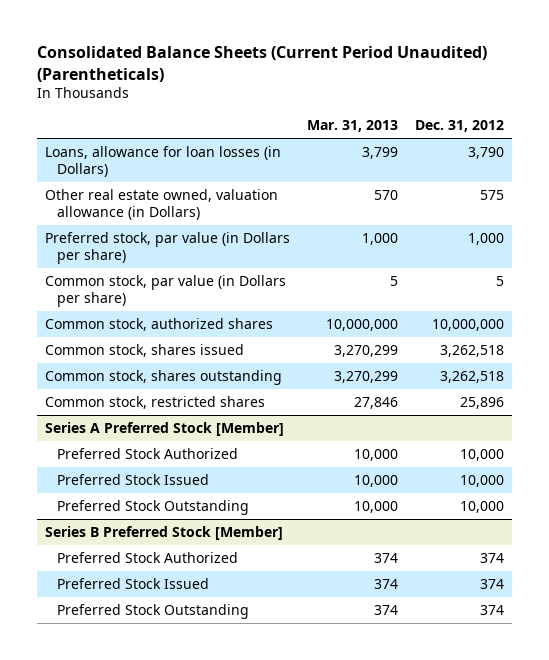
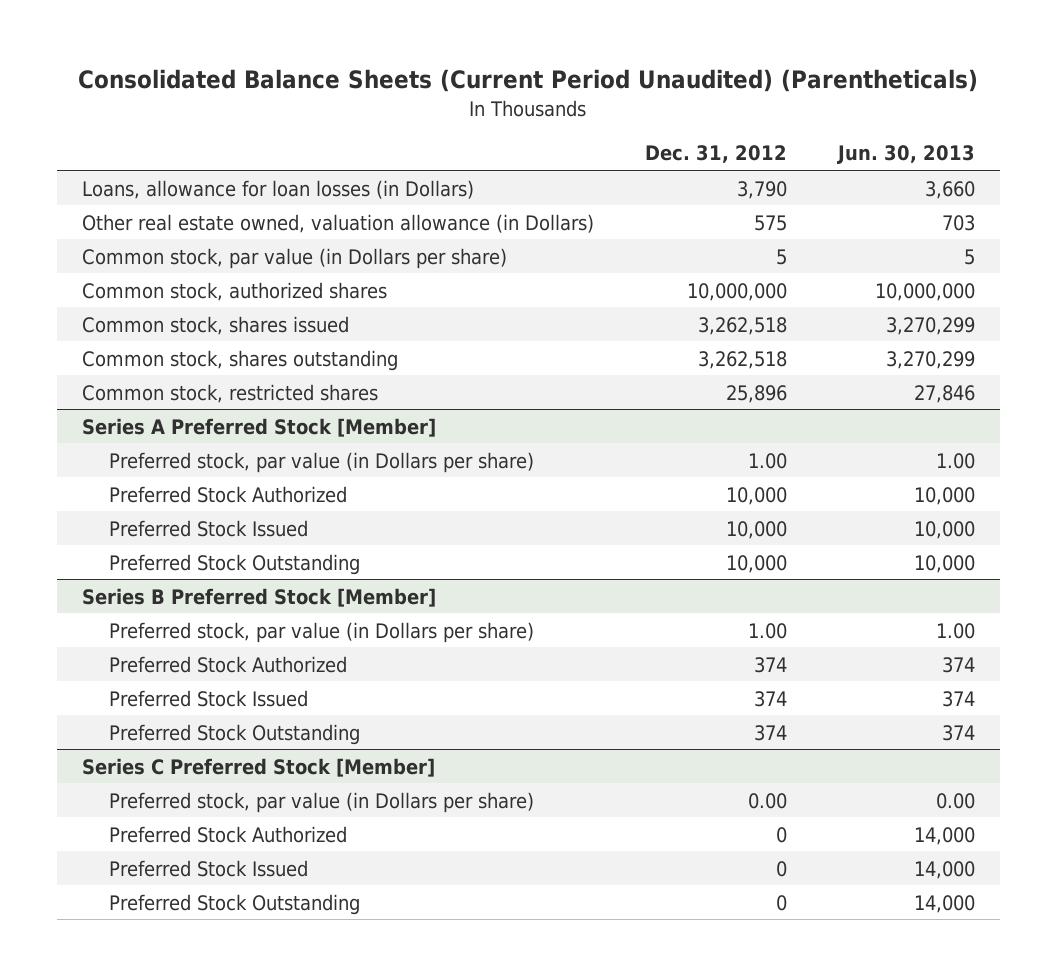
[306,120,398,133] Mar. 31, 2013 -> none
none -> [836,145,975,165] Jun. 30, 2013
[44,231,290,265] Preferred stock, par value (in Dollars per share) -> none
none -> [109,451,535,473] Preferred stock, par value (in Dollars per share)
none -> [109,621,535,643] Preferred stock, par value (in Dollars per share)
none -> [82,757,436,777] Series C Preferred Stock [Member]
none -> [109,791,535,813] Preferred stock, par value (in Dollars per share)
none -> [109,825,348,843] Preferred Stock Authorized
none -> [109,859,309,877] Preferred Stock Issued
none -> [109,893,361,915] Preferred Stock Outstanding

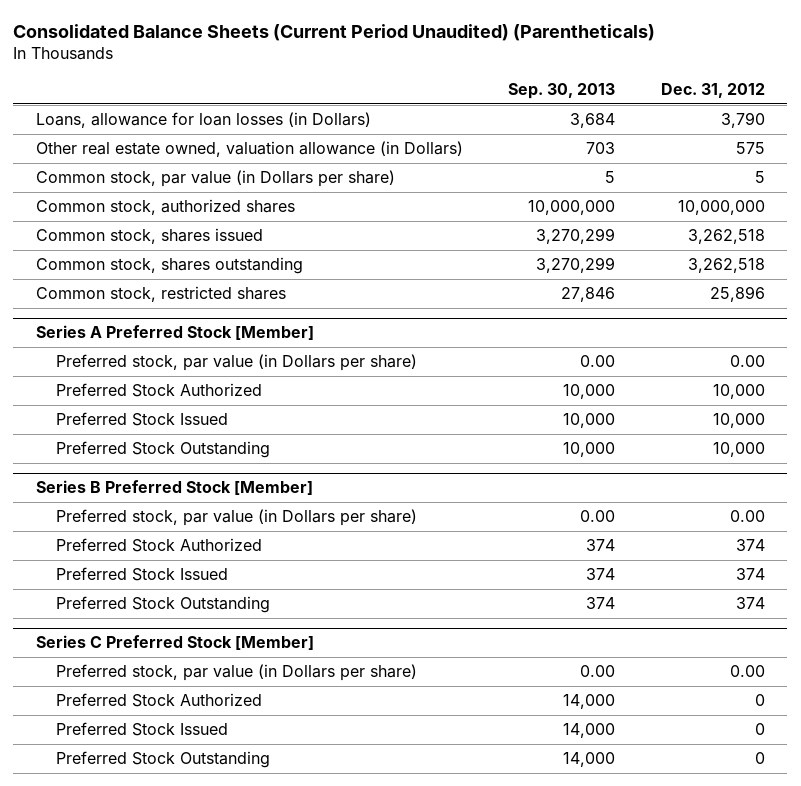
[836,145,975,165] Jun. 30, 2013 -> none
none -> [508,83,616,100] Sep. 30, 2013
[747,452,787,469] 1.00 -> [729,355,765,368] 0.00
[747,622,787,639] 1.00 -> [729,510,765,523] 0.00

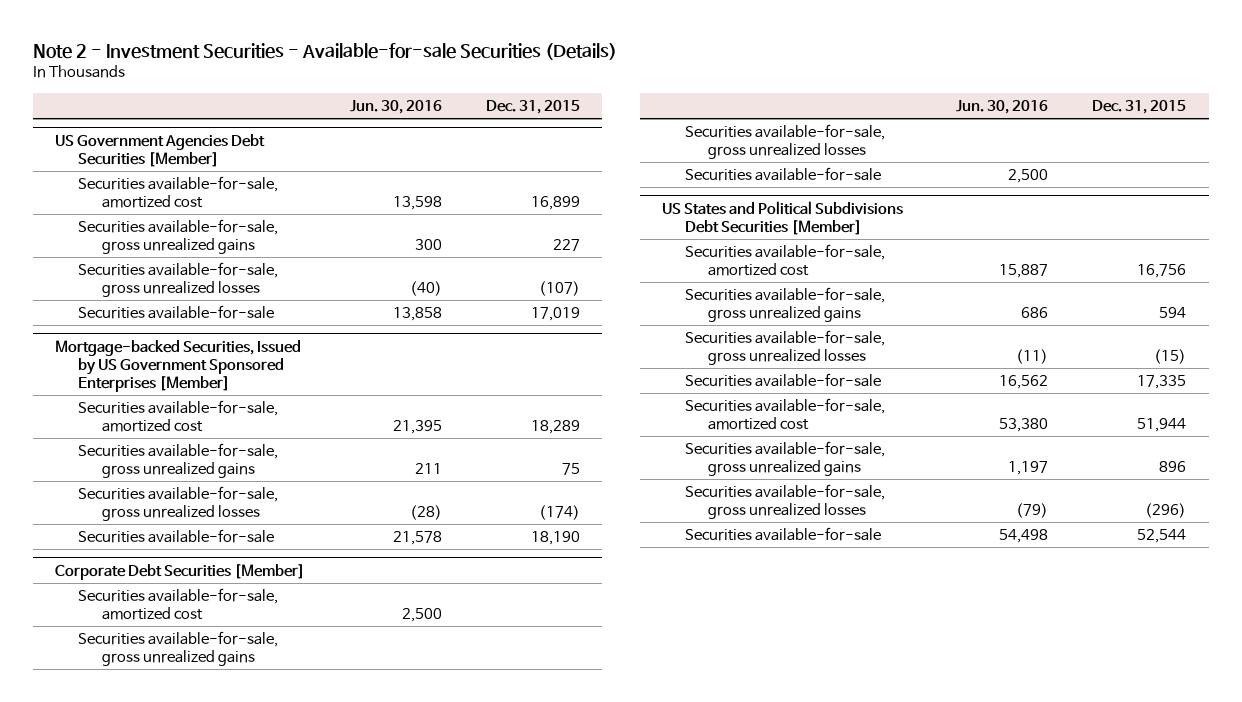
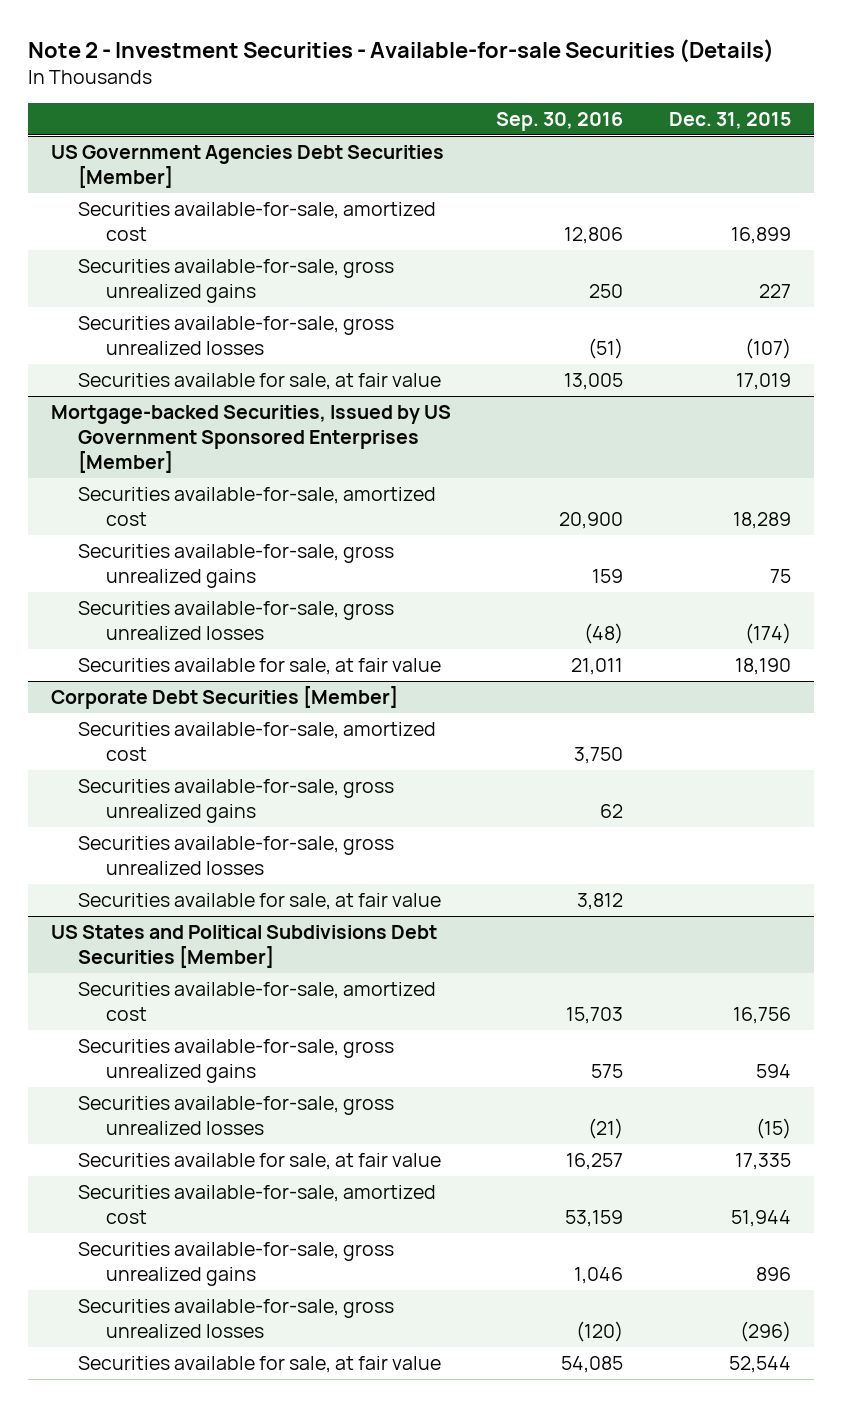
[349,99,442,114] Jun. 30, 2016 -> none
none -> [496,111,624,131] Sep. 30, 2016
[78,305,275,320] Securities available-for-sale -> [78,372,442,390] Securities available for sale, at fair value
[78,529,275,544] Securities available-for-sale -> [78,657,442,675] Securities available for sale, at fair value
[685,167,882,182] Securities available-for-sale -> [78,892,442,910] Securities available for sale, at fair value
[685,373,882,388] Securities available-for-sale -> [78,1152,442,1170] Securities available for sale, at fair value
[685,527,882,542] Securities available-for-sale -> [78,1355,442,1373] Securities available for sale, at fair value

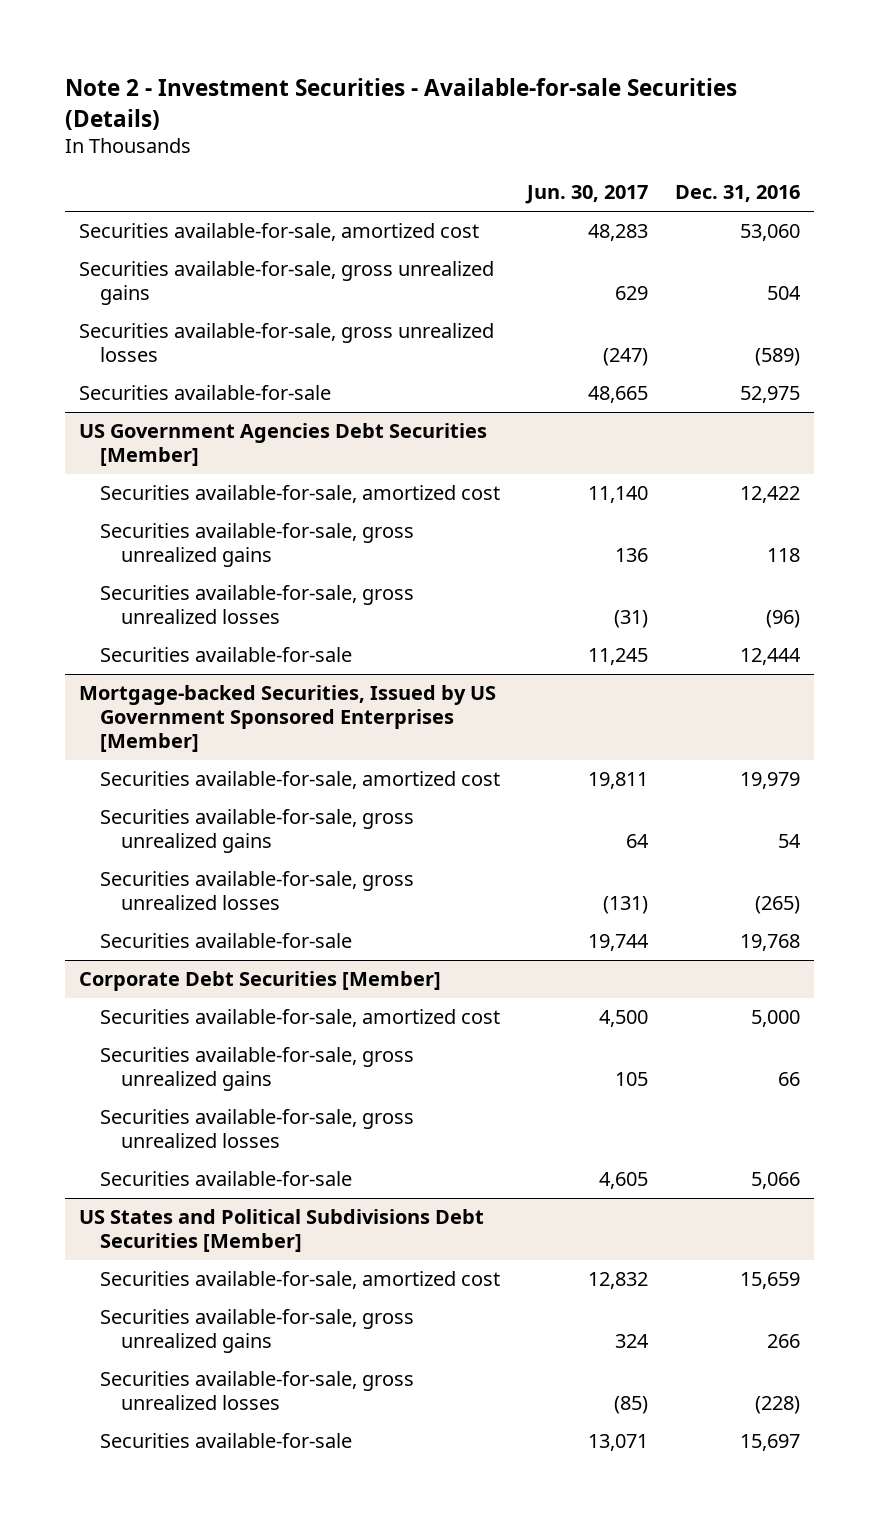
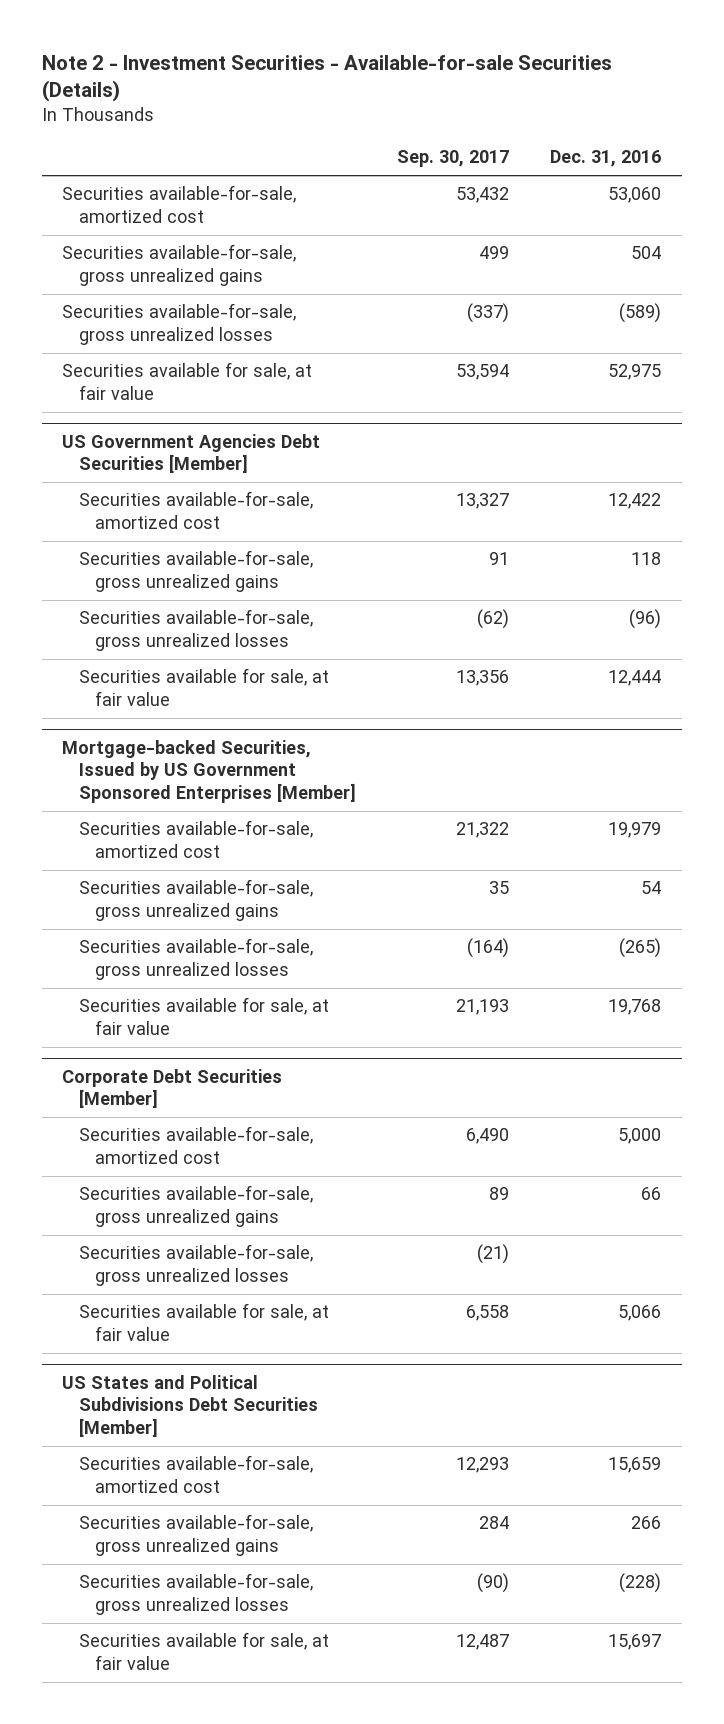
[525,185,649,205] Jun. 30, 2017 -> none
none -> [397,150,510,168] Sep. 30, 2017
[78,385,331,401] Securities available-for-sale -> [62,362,313,400] Securities available for sale, at fair value
[99,647,352,663] Securities available-for-sale -> [78,668,329,706] Securities available for sale, at fair value
[99,933,352,949] Securities available-for-sale -> [78,997,329,1035] Securities available for sale, at fair value
[99,1171,352,1187] Securities available-for-sale -> [78,1303,329,1341] Securities available for sale, at fair value
[99,1433,352,1449] Securities available-for-sale -> [78,1632,329,1670] Securities available for sale, at fair value

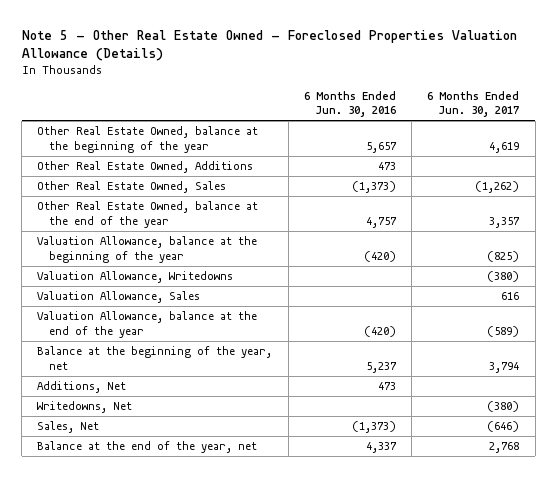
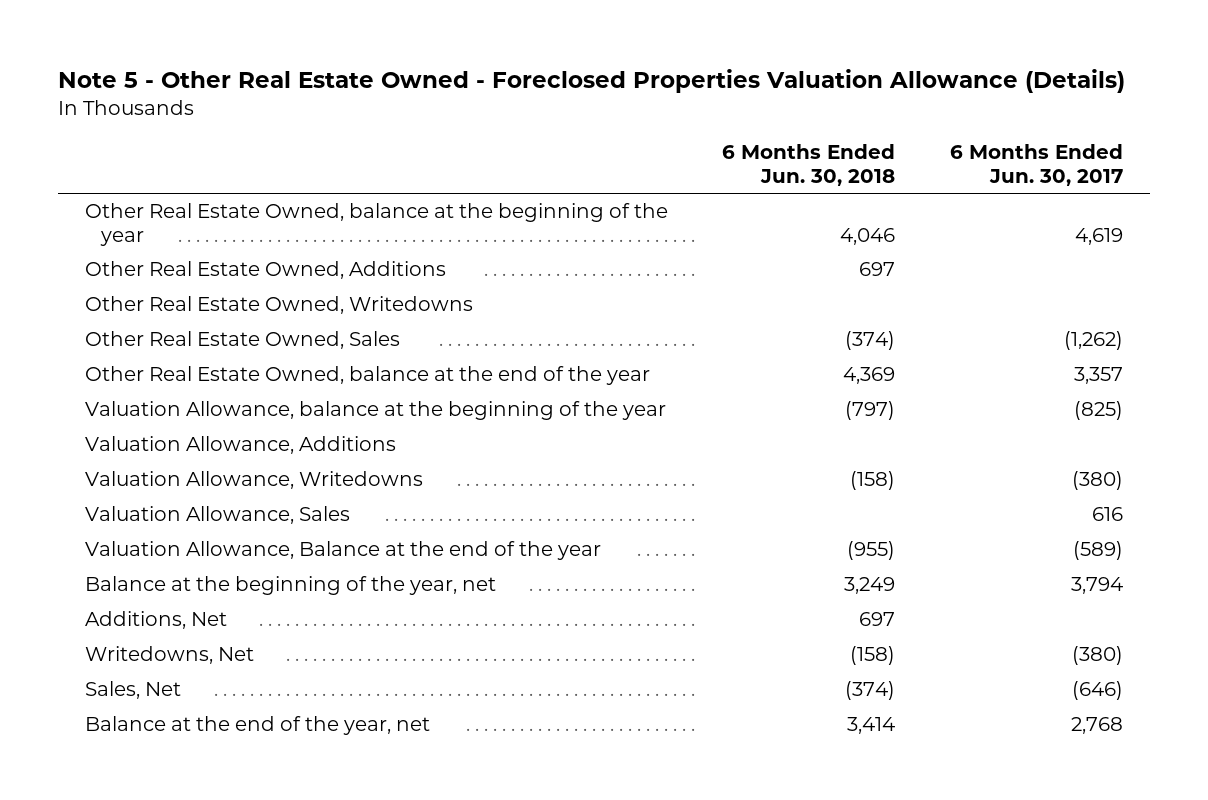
[303,90,396,118] 6 Months Ended Jun. 30, 2016 -> none
none -> [722,144,896,186] 6 Months Ended Jun. 30, 2018
none -> [84,296,473,315] Other Real Estate Owned, Writedowns
none -> [84,436,396,455] Valuation Allowance, Additions
[37,311,258,338] Valuation Allowance, balance at the end of the year -> [84,541,601,561] Valuation Allowance, Balance at the end of the year

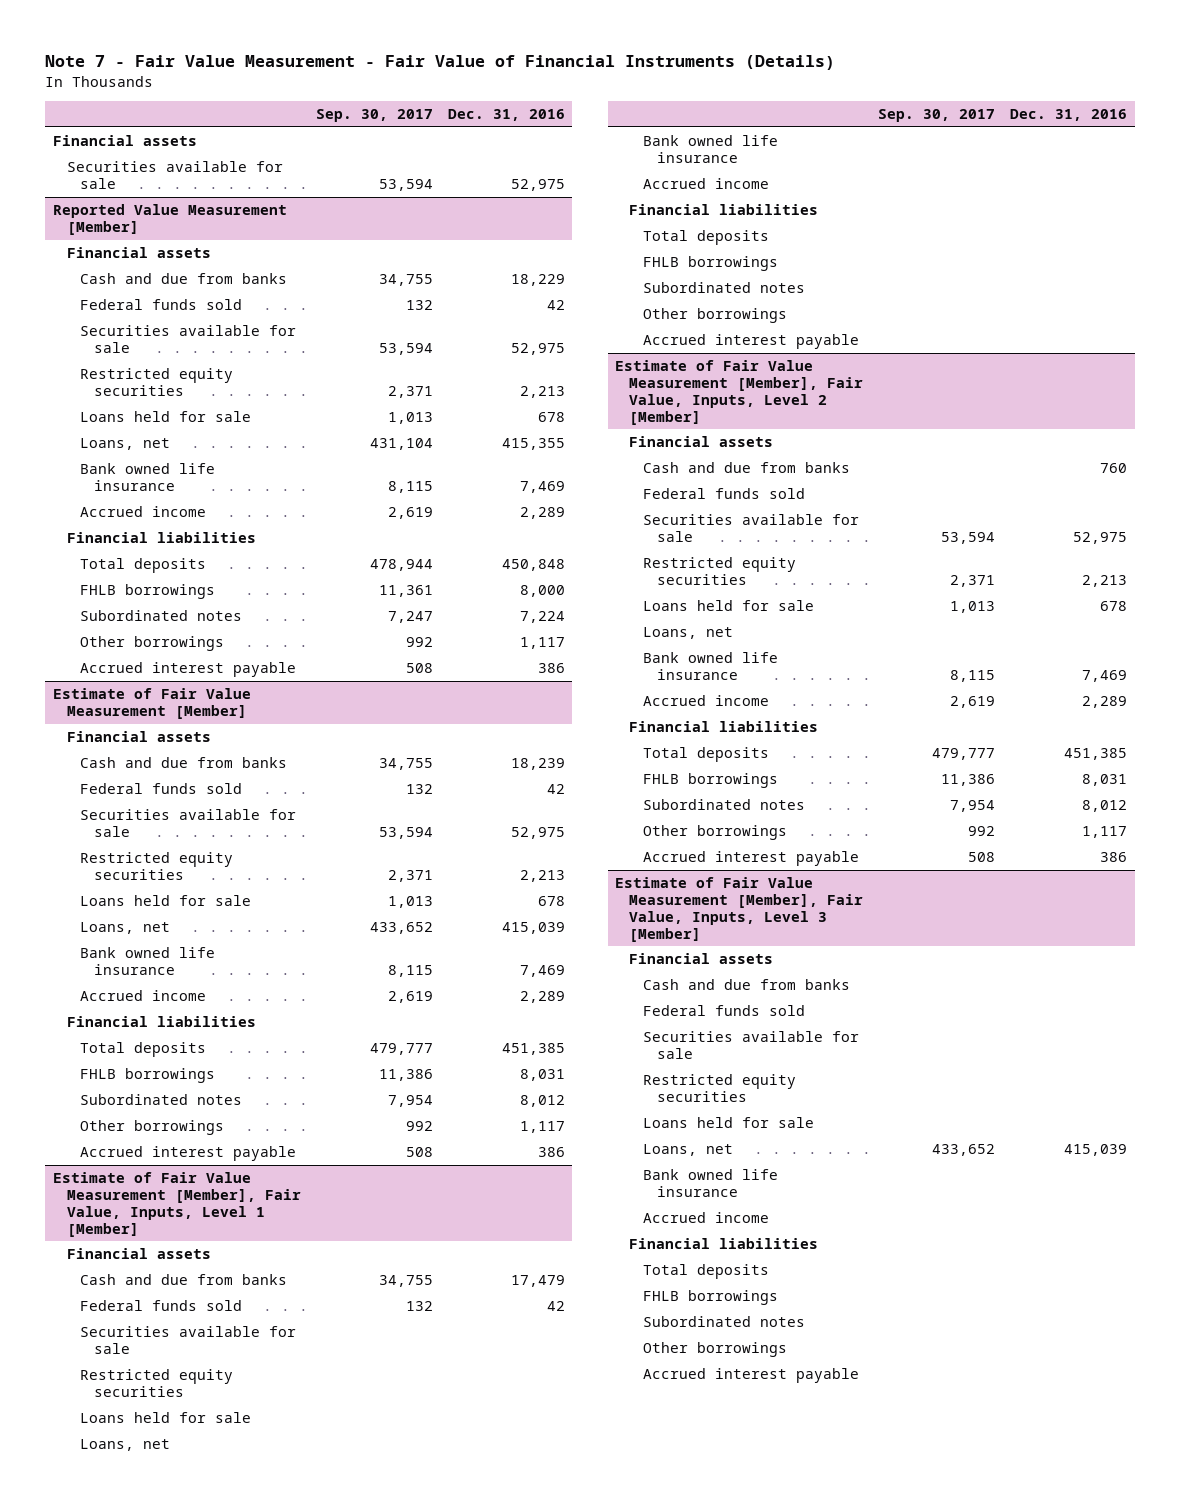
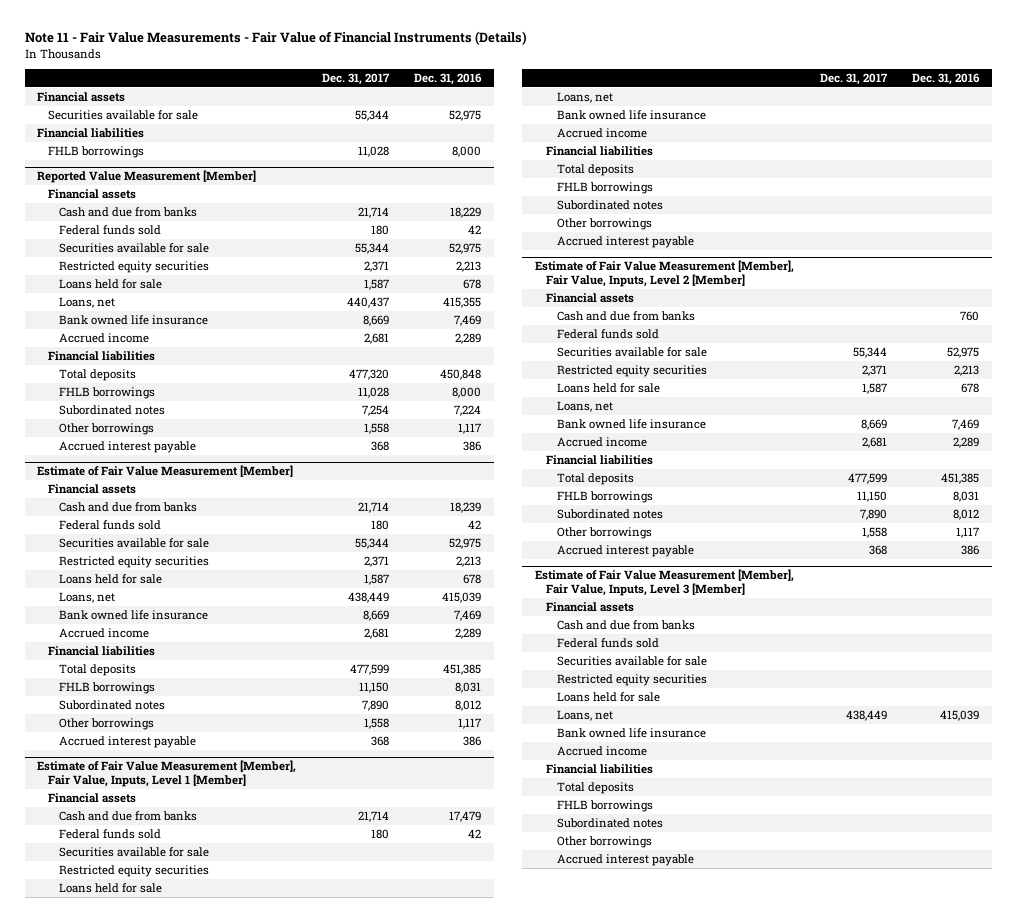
[45,55,836,71] Note 7 - Fair Value Measurement - Fair Value of Financial Instruments (Details) -> [24,31,527,46] Note 11 - Fair Value Measurements - Fair Value of Financial Instruments (Details)
[315,109,433,123] Sep. 30, 2017 -> none
none -> [321,72,390,85] Dec. 31, 2017
none -> [37,127,145,138] Financial liabilities
none -> [48,145,145,158] FHLB borrowings

